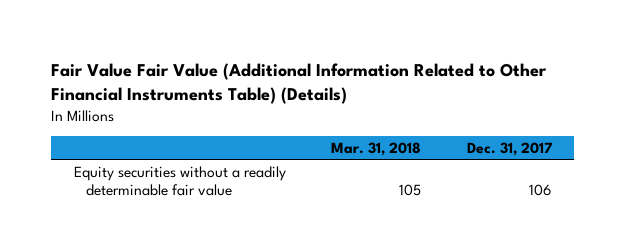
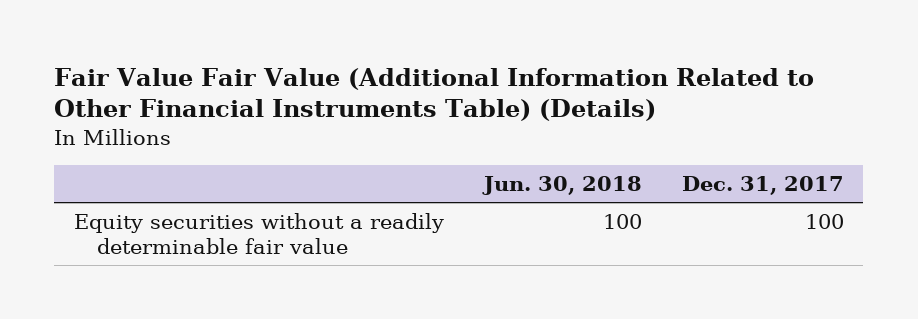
[331,141,422,156] Mar. 31, 2018 -> none
none -> [481,176,642,196] Jun. 30, 2018
[528,183,552,196] 106 -> [804,214,844,230] 100

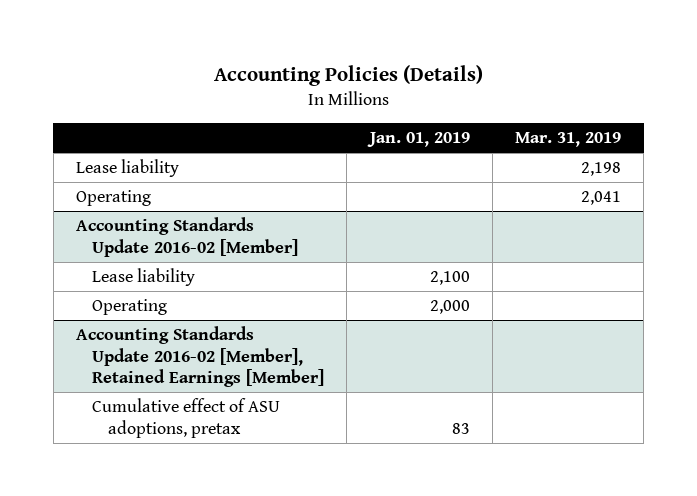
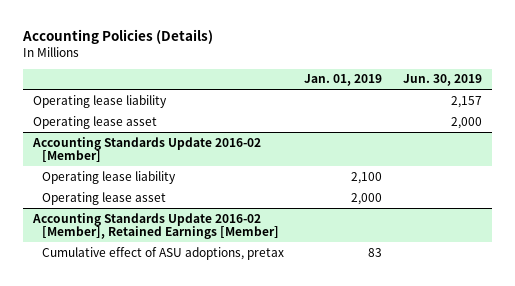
[515,132,622,148] Mar. 31, 2019 -> none
none -> [402,74,482,87] Jun. 30, 2019
[76,159,180,178] Lease liability -> [33,94,168,108] Operating lease liability
[76,190,152,207] Operating -> [33,115,158,129] Operating lease asset
[91,268,195,287] Lease liability -> [41,170,176,184] Operating lease liability
[91,299,167,316] Operating -> [41,191,166,205] Operating lease asset

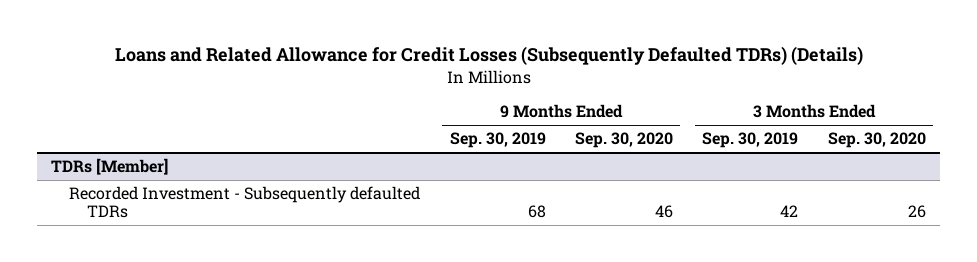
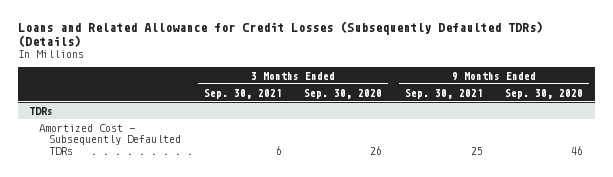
[449,132,546,149] Sep. 30, 2019 -> none
[702,132,799,149] Sep. 30, 2019 -> none
none -> [203,88,282,99] Sep. 30, 2021
none -> [404,88,483,99] Sep. 30, 2021
[51,158,169,176] TDRs [Member] -> [29,106,54,115] TDRs
[69,186,421,219] Recorded Investment - Subsequently defaulted TDRs -> [39,123,182,155] Amortized Cost - Subsequently Defaulted TDRs

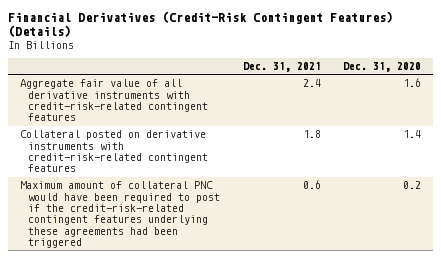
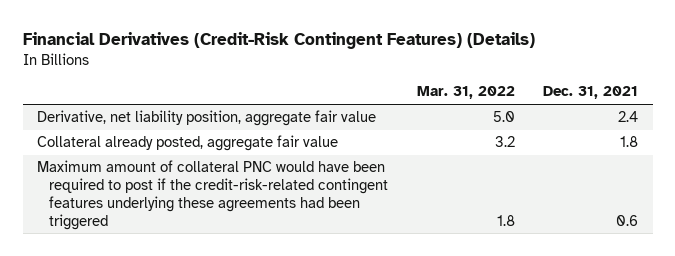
[343,61,422,72] Dec. 31, 2020 -> none
none -> [416,86,515,100] Mar. 31, 2022
[19,79,209,122] Aggregate fair value of all derivative instruments with credit-risk-related contingent features -> [37,110,377,127] Derivative, net liability position, aggregate fair value
[19,130,209,173] Collateral posted on derivative instruments with credit-risk-related contingent features -> [37,135,339,152] Collateral already posted, aggregate fair value

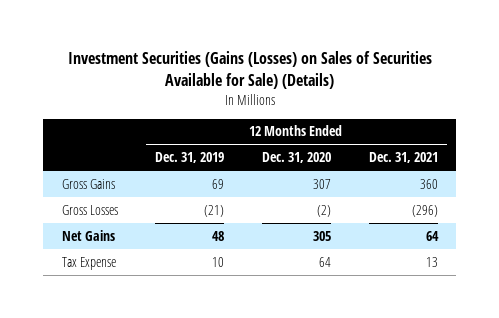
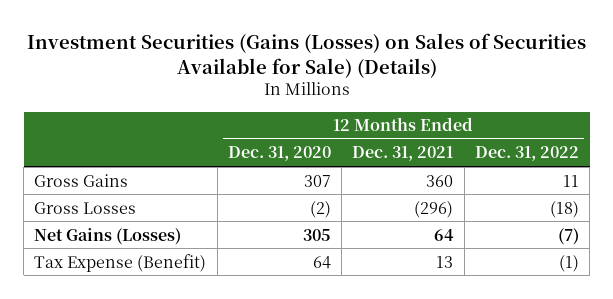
[155,152,225,164] Dec. 31, 2019 -> none
none -> [474,146,579,162] Dec. 31, 2022
[61,229,115,241] Net Gains -> [34,227,182,245] Net Gains (Losses)
[61,256,116,270] Tax Expense -> [34,253,207,272] Tax Expense (Benefit)

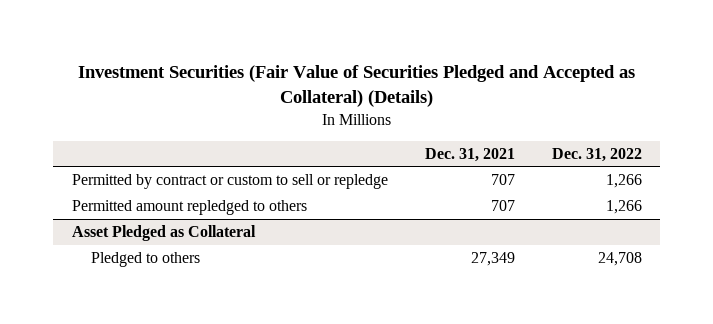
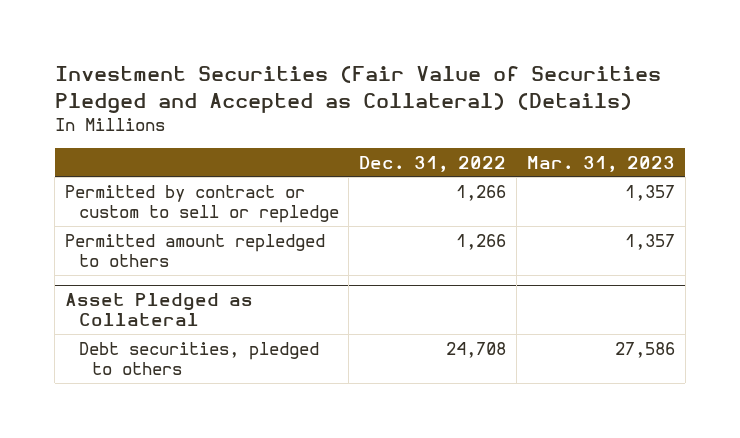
[424,147,515,162] Dec. 31, 2021 -> none
none -> [527,155,676,172] Mar. 31, 2023
[91,252,201,268] Pledged to others -> [78,341,319,375] Debt securities, pledged to others

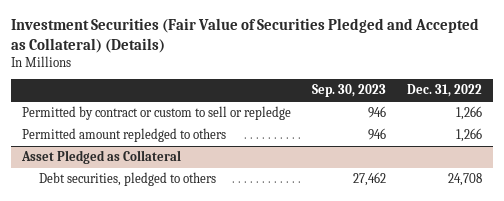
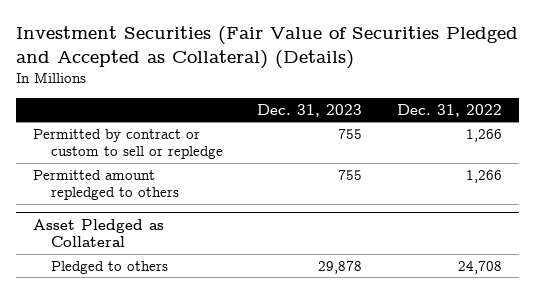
[312,84,387,98] Sep. 30, 2023 -> none
none -> [257,103,363,117] Dec. 31, 2023
[39,172,217,187] Debt securities, pledged to others -> [51,260,169,274] Pledged to others

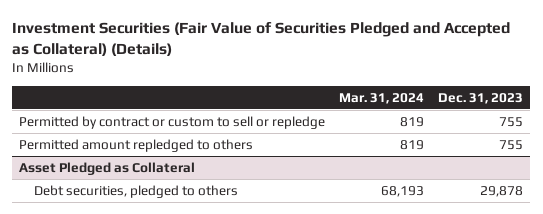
[396,103,502,117] Dec. 31, 2022 -> none
none -> [339,92,425,104] Mar. 31, 2024
[51,260,169,274] Pledged to others -> [34,184,239,198] Debt securities, pledged to others

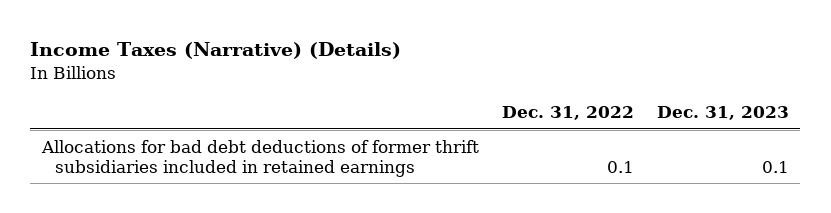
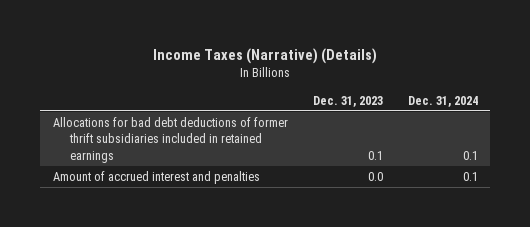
[501,106,634,121] Dec. 31, 2022 -> none
none -> [407,95,478,107] Dec. 31, 2024
none -> [52,171,260,185] Amount of accrued interest and penalties

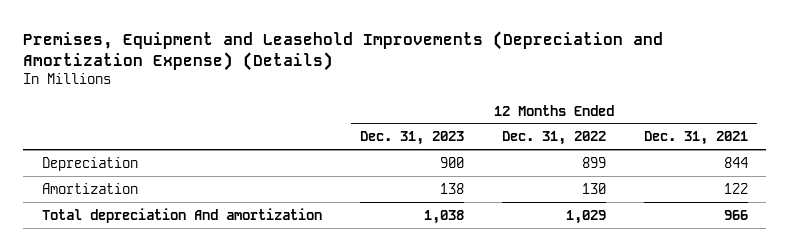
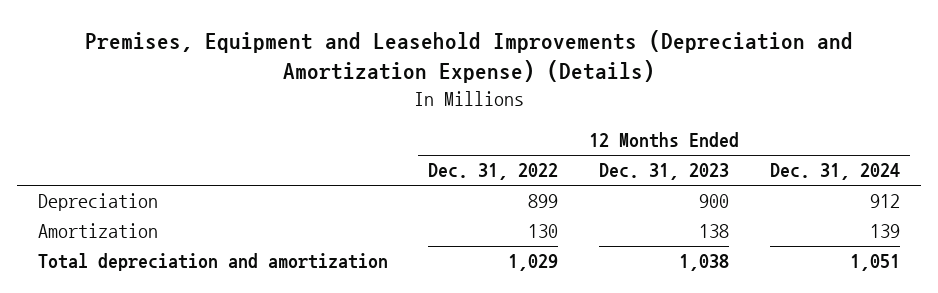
[643,131,748,146] Dec. 31, 2021 -> none
none -> [770,163,901,181] Dec. 31, 2024
[42,207,323,223] Total depreciation And amortization -> [37,253,388,272] Total depreciation and amortization

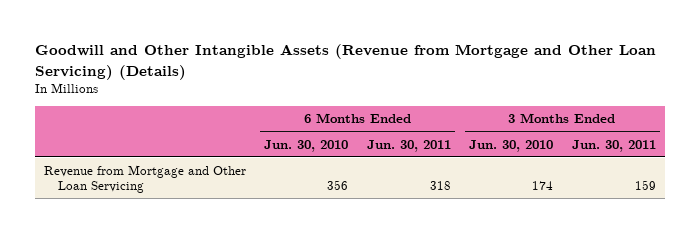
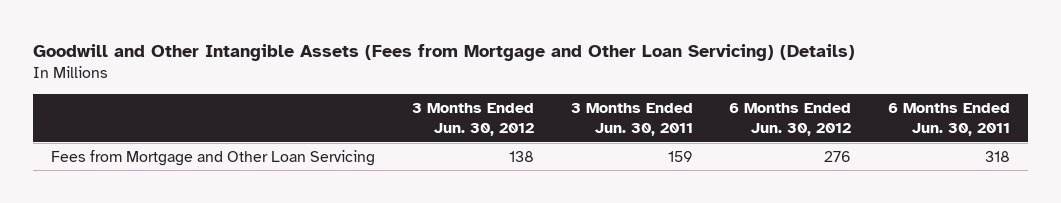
[34,44,656,80] Goodwill and Other Intangible Assets (Revenue from Mortgage and Other Loan Servicing) (Details) -> [32,44,855,62] Goodwill and Other Intangible Assets (Fees from Mortgage and Other Loan Servicing) (Details)
[264,139,349,152] Jun. 30, 2010 -> none
[469,139,554,152] Jun. 30, 2010 -> none
none -> [411,103,534,137] 3 Months Ended Jun. 30, 2012
none -> [729,103,852,137] 6 Months Ended Jun. 30, 2012
[43,165,246,194] Revenue from Mortgage and Other Loan Servicing -> [51,150,376,167] Fees from Mortgage and Other Loan Servicing

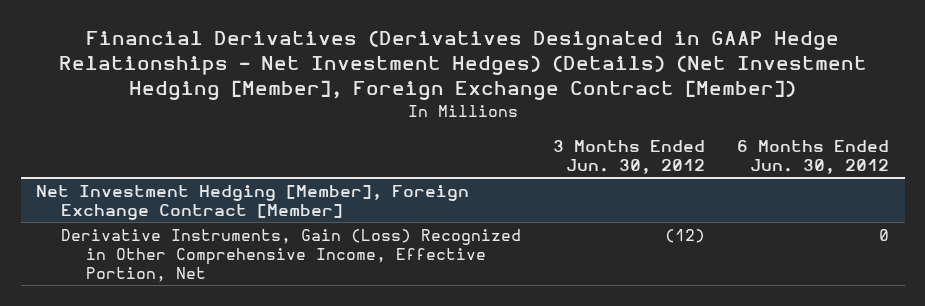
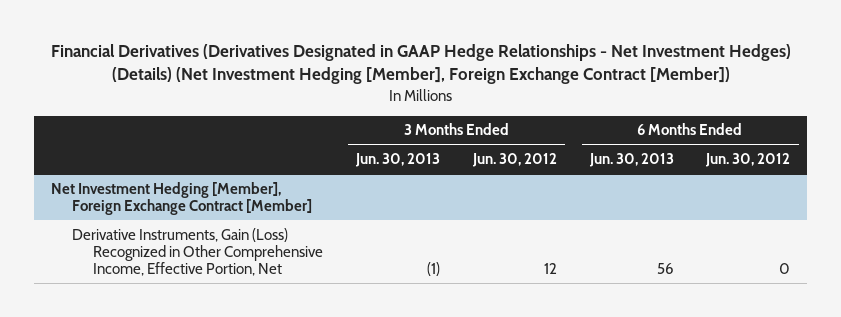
none -> [355,152,441,167] Jun. 30, 2013
none -> [588,152,674,167] Jun. 30, 2013
[665,228,706,243] (12) -> [543,262,557,274] 12

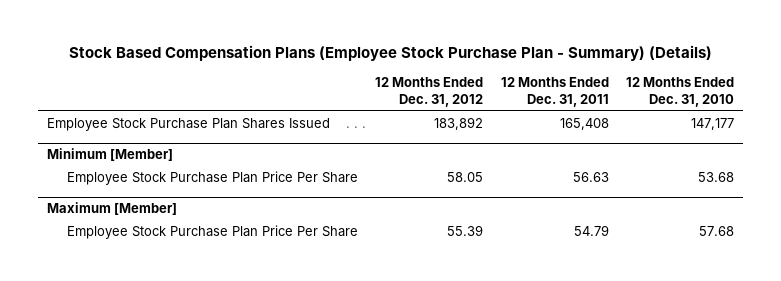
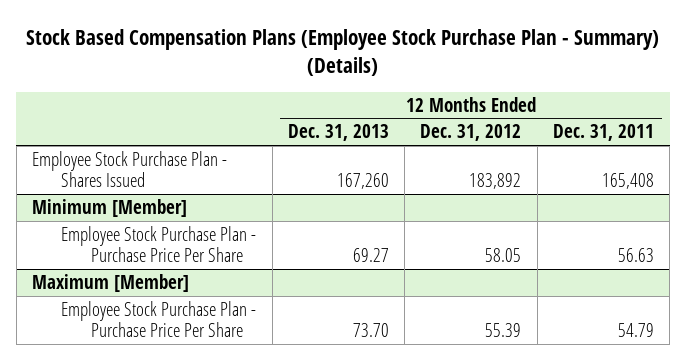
[626,77,735,108] 12 Months Ended Dec. 31, 2010 -> none
none -> [287,124,389,142] Dec. 31, 2013
[46,118,330,132] Employee Stock Purchase Plan Shares Issued -> [32,150,228,188] Employee Stock Purchase Plan - Shares Issued
[66,171,358,186] Employee Stock Purchase Plan Price Per Share -> [61,225,257,263] Employee Stock Purchase Plan - Purchase Price Per Share
[66,225,358,240] Employee Stock Purchase Plan Price Per Share -> [61,300,257,338] Employee Stock Purchase Plan - Purchase Price Per Share

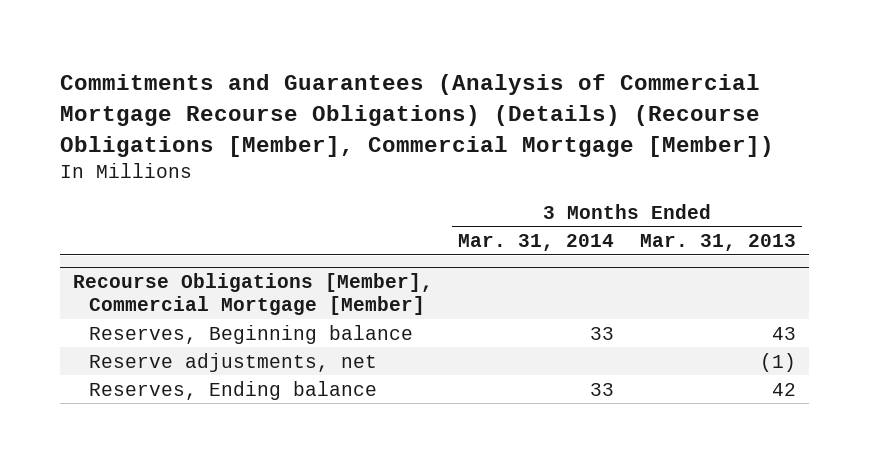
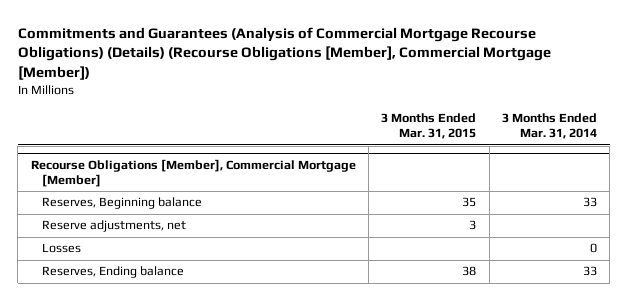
[639,234,796,252] Mar. 31, 2013 -> none
none -> [381,113,477,140] 3 Months Ended Mar. 31, 2015
none -> [42,243,82,254] Losses

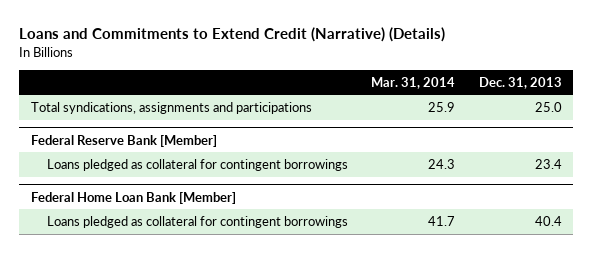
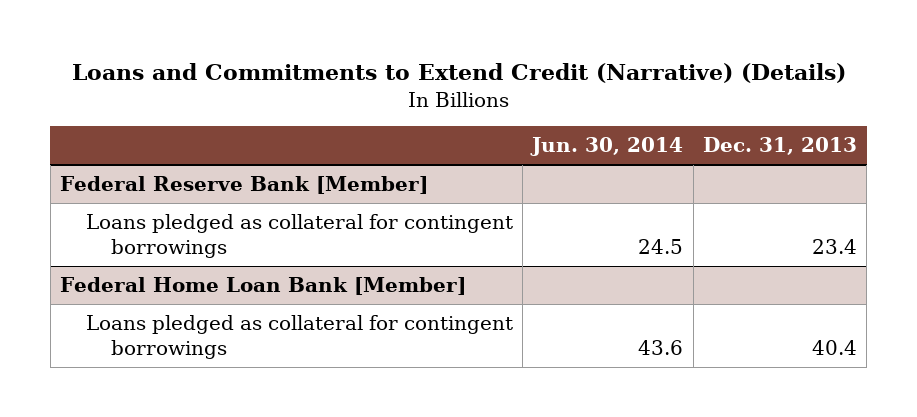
[371,76,456,89] Mar. 31, 2014 -> none
none -> [530,137,684,157] Jun. 30, 2014
[30,101,312,114] Total syndications, assignments and participations -> none

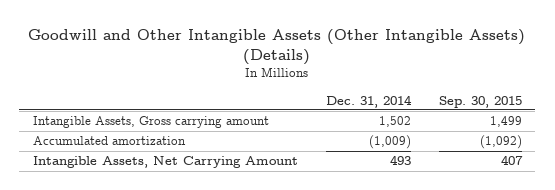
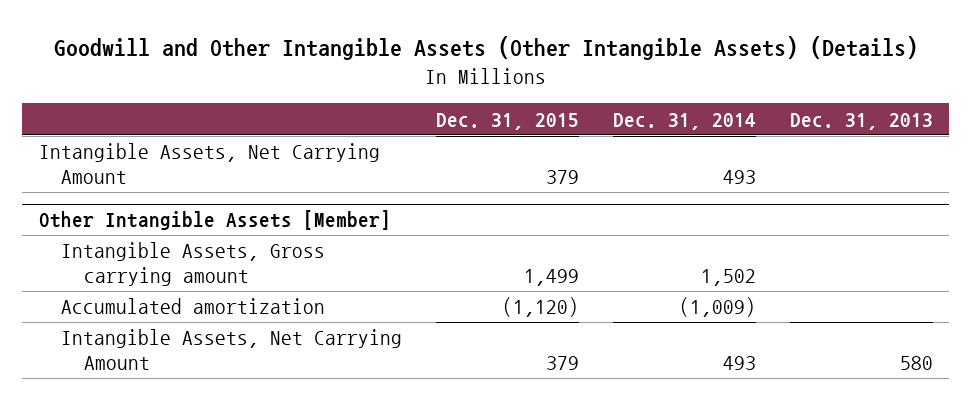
[438,95,522,108] Sep. 30, 2015 -> none
none -> [436,112,580,130] Dec. 31, 2015
none -> [789,112,933,130] Dec. 31, 2013
none -> [39,143,381,184] Intangible Assets, Net Carrying Amount
none -> [39,210,392,231] Other Intangible Assets [Member]

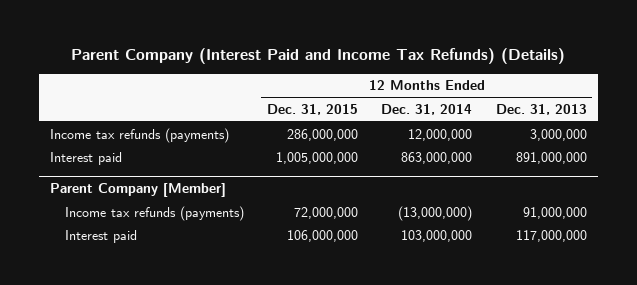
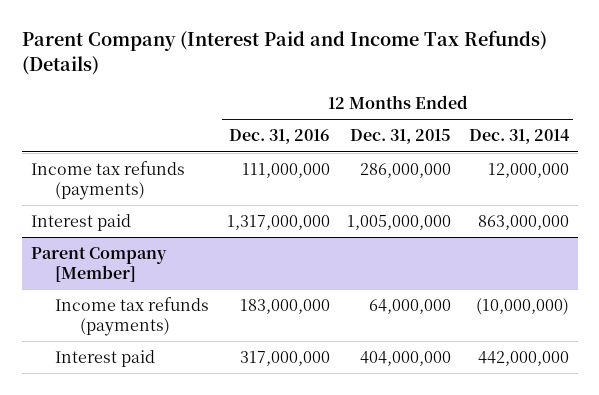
[495,103,587,115] Dec. 31, 2013 -> none
none -> [228,129,330,145] Dec. 31, 2016
[294,206,359,219] 72,000,000 -> [369,299,452,315] 64,000,000
[398,205,473,221] (13,000,000) -> [475,298,569,316] (10,000,000)
[287,229,359,242] 106,000,000 -> [360,351,452,367] 404,000,000
[401,229,473,242] 103,000,000 -> [477,351,569,367] 442,000,000

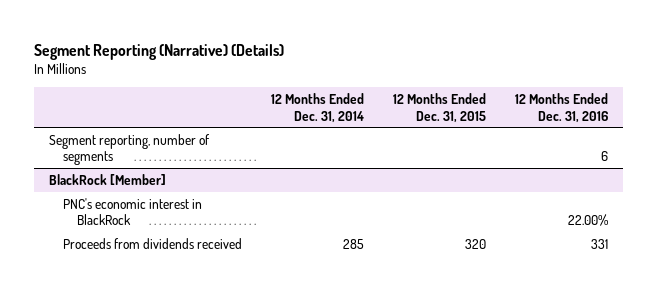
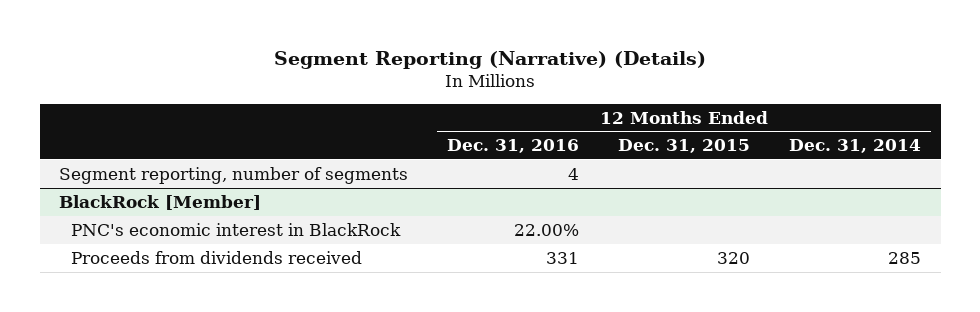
[601,151,609,162] 6 -> [568,167,580,180] 4

